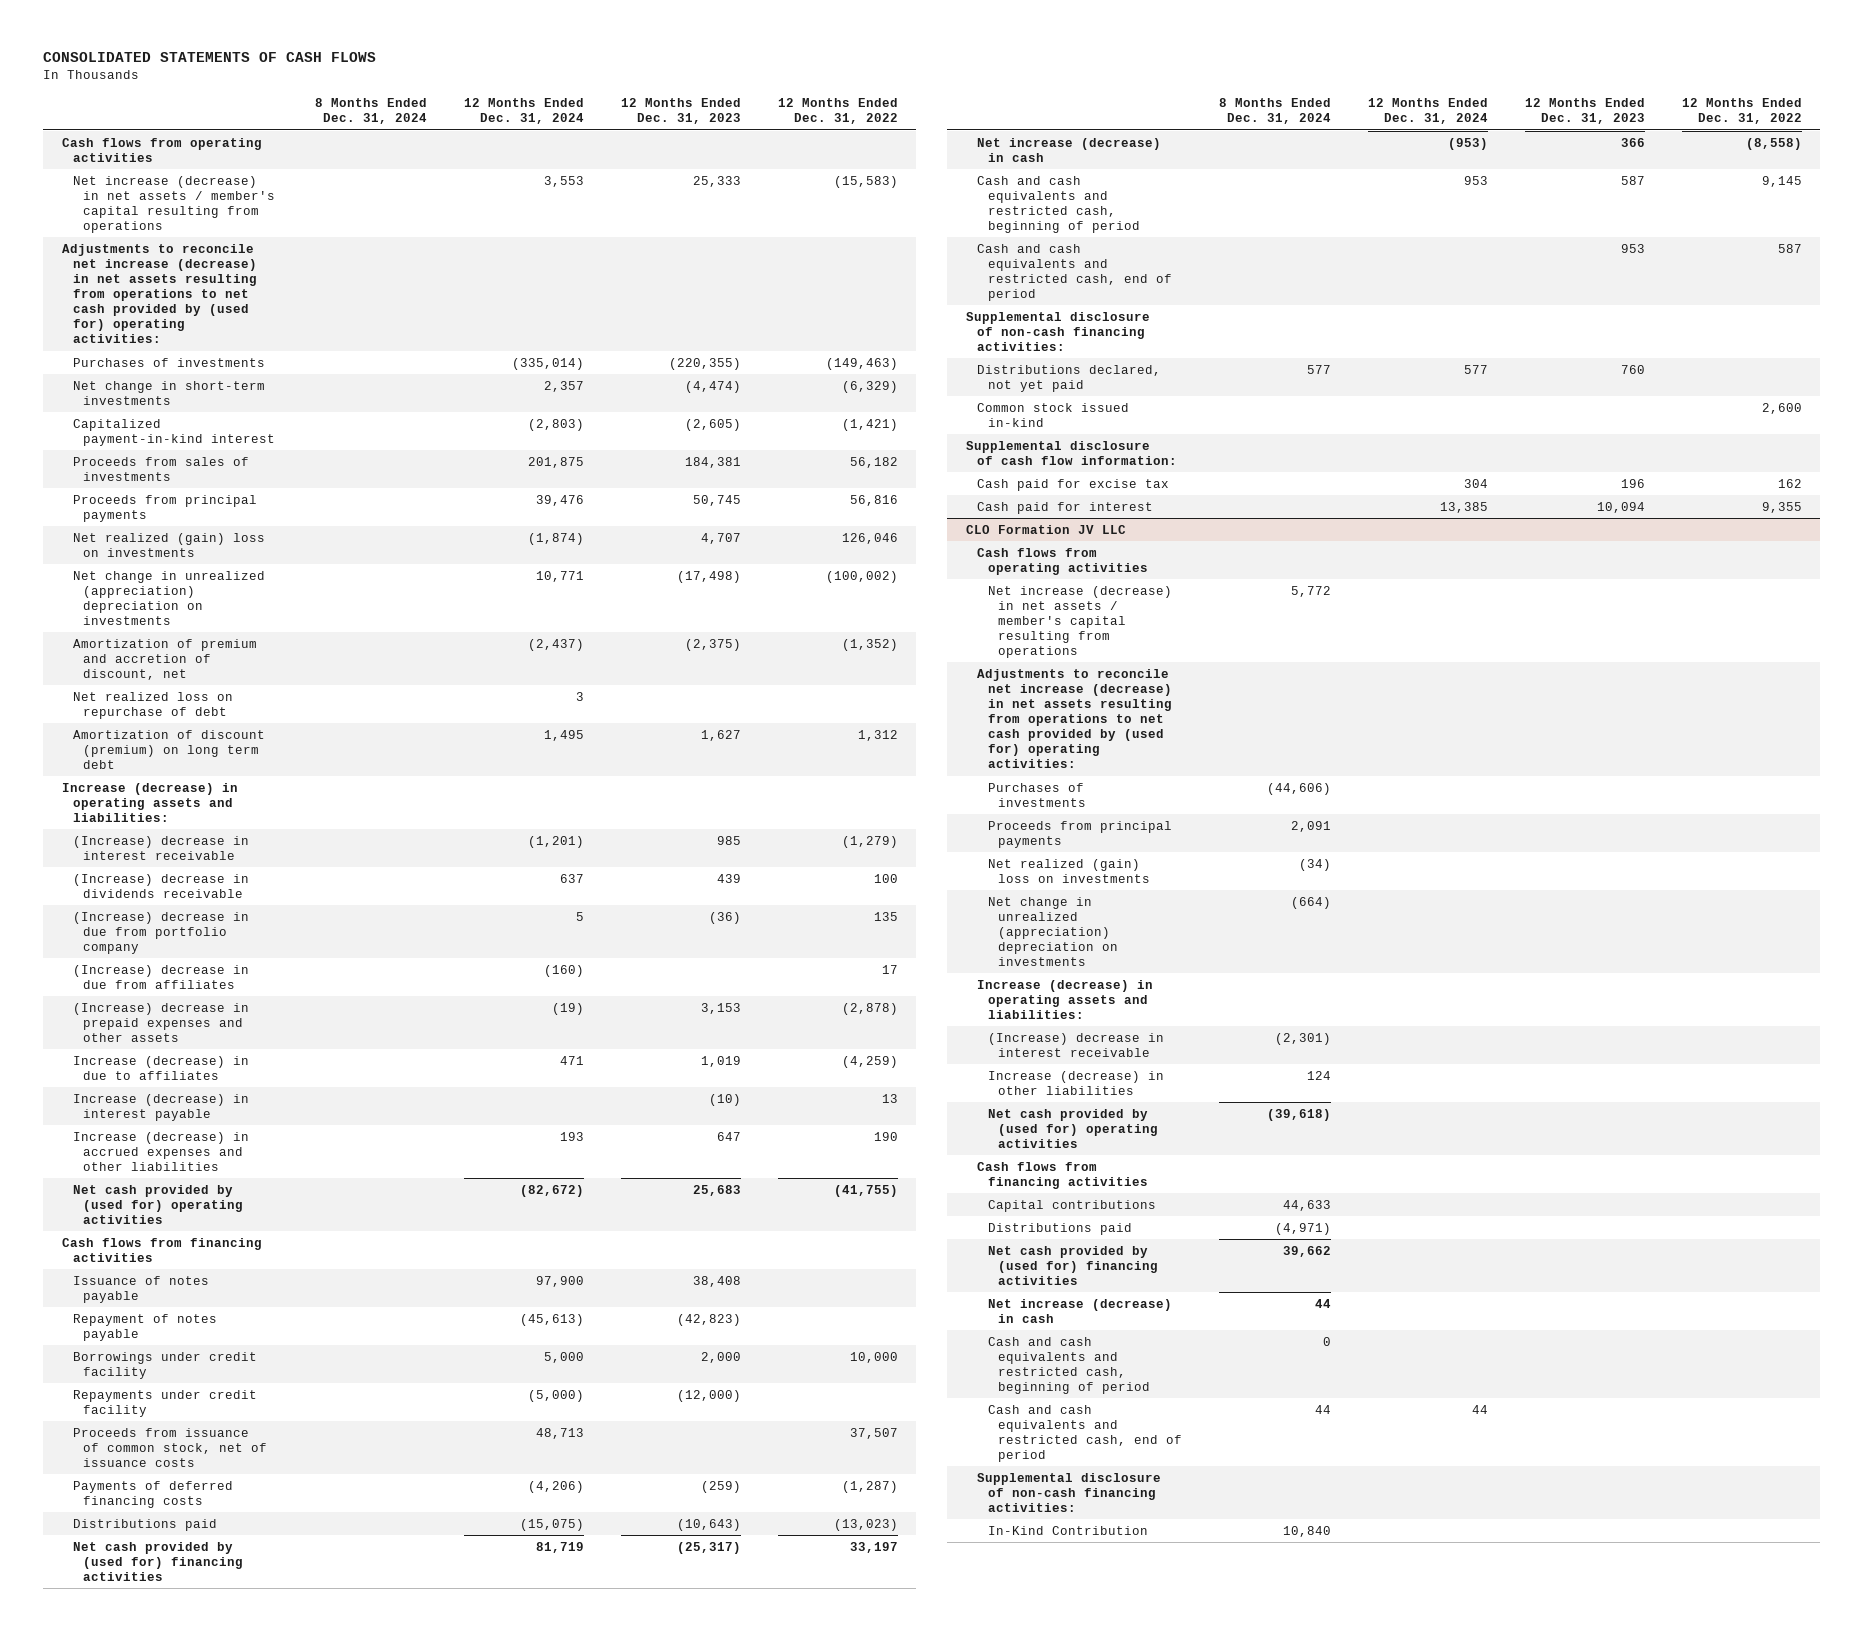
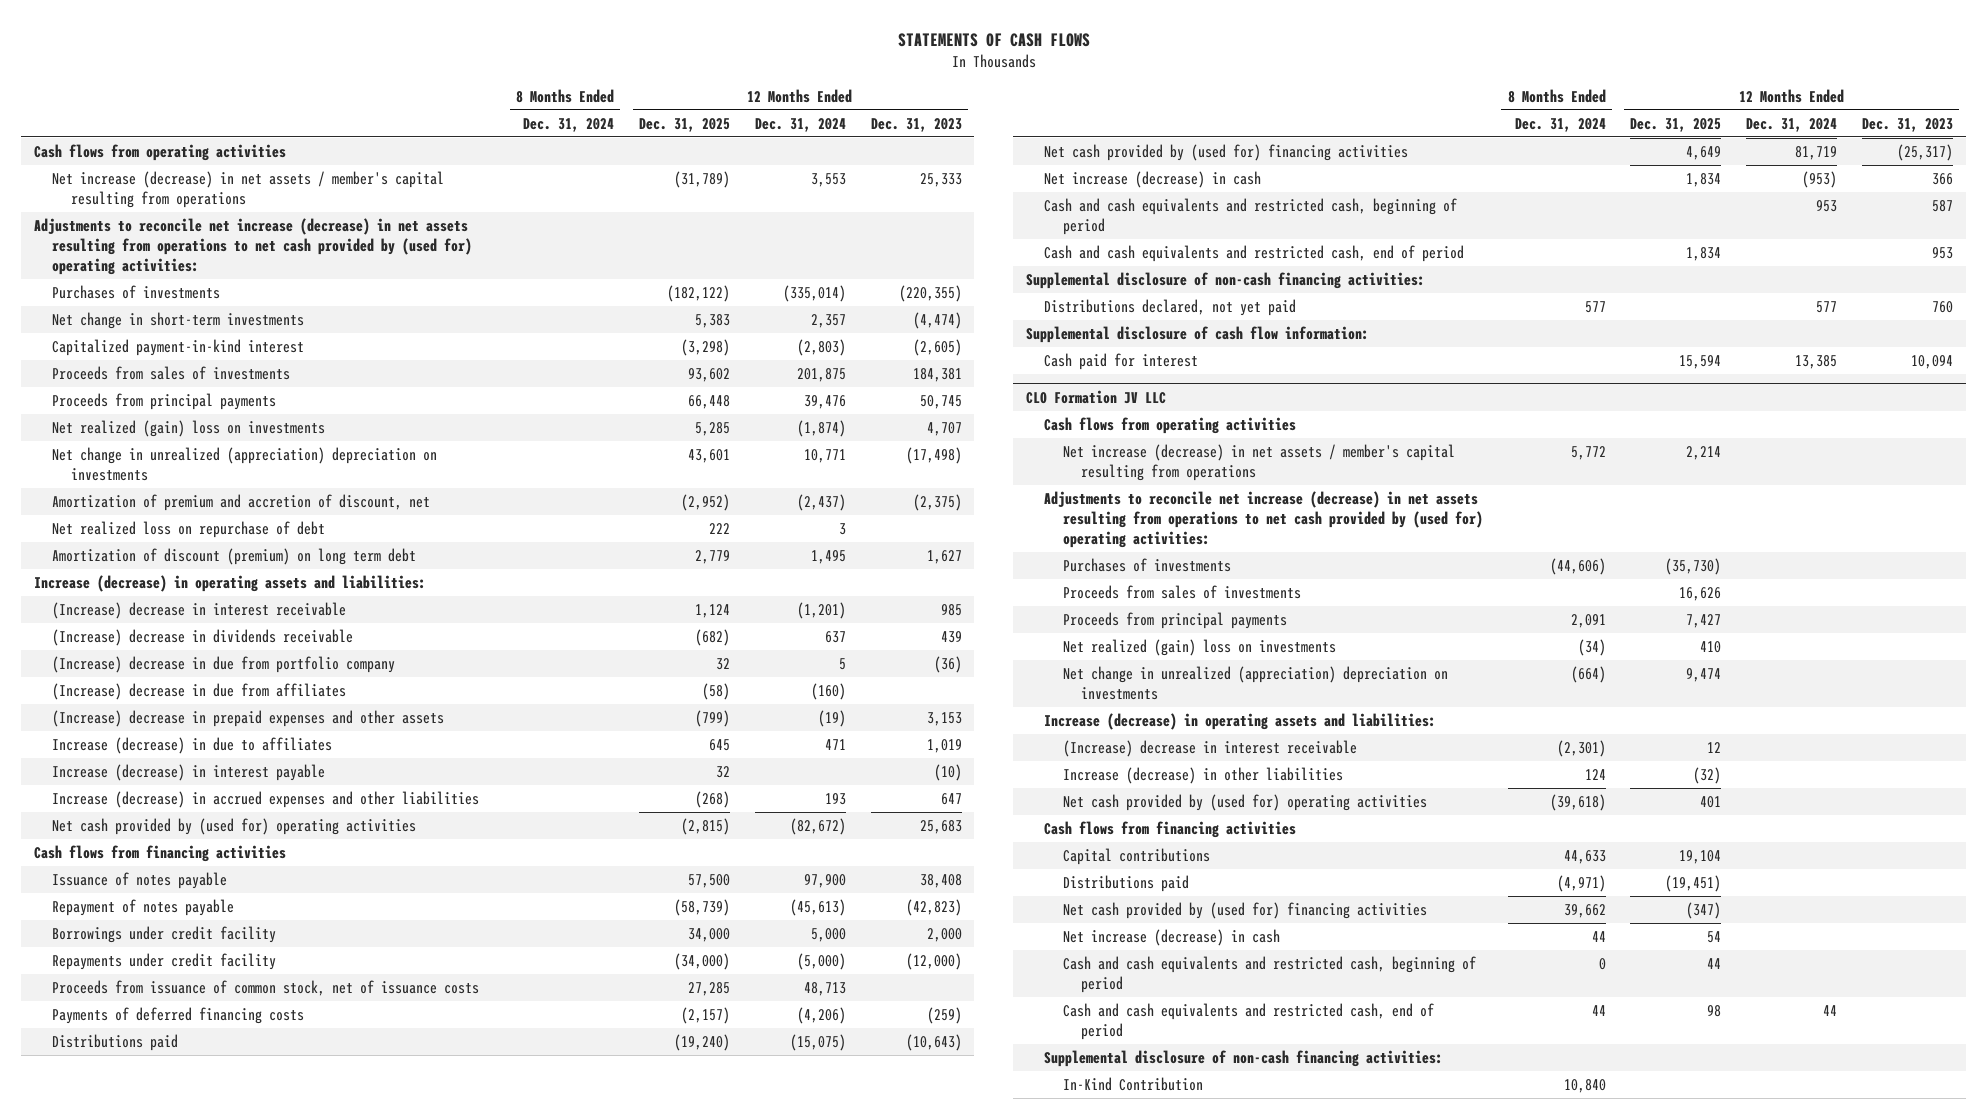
[43,52,377,63] CONSOLIDATED STATEMENTS OF CASH FLOWS -> [897,32,1090,47] STATEMENTS OF CASH FLOWS
[777,98,898,125] 12 Months Ended Dec. 31, 2022 -> none
none -> [638,117,730,132] Dec. 31, 2025
[976,402,1129,427] Common stock issued in-kind -> none
[976,478,1169,491] Cash paid for excise tax -> none
none -> [1062,585,1301,600] Proceeds from sales of investments

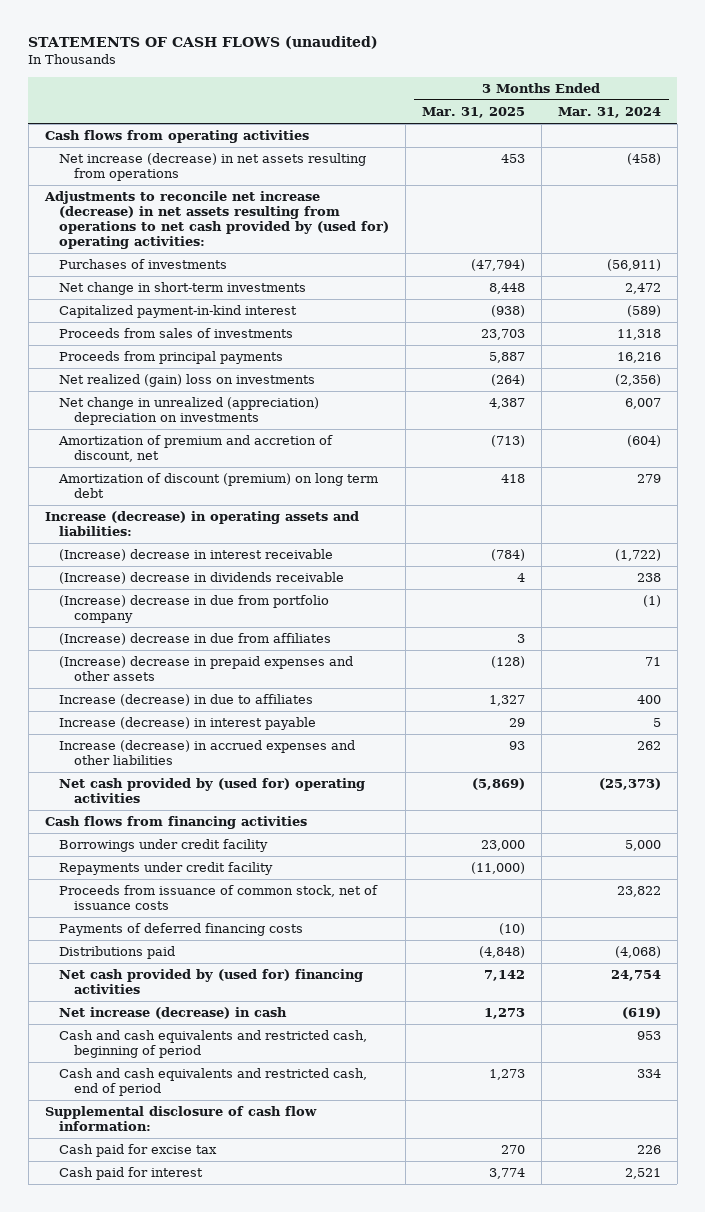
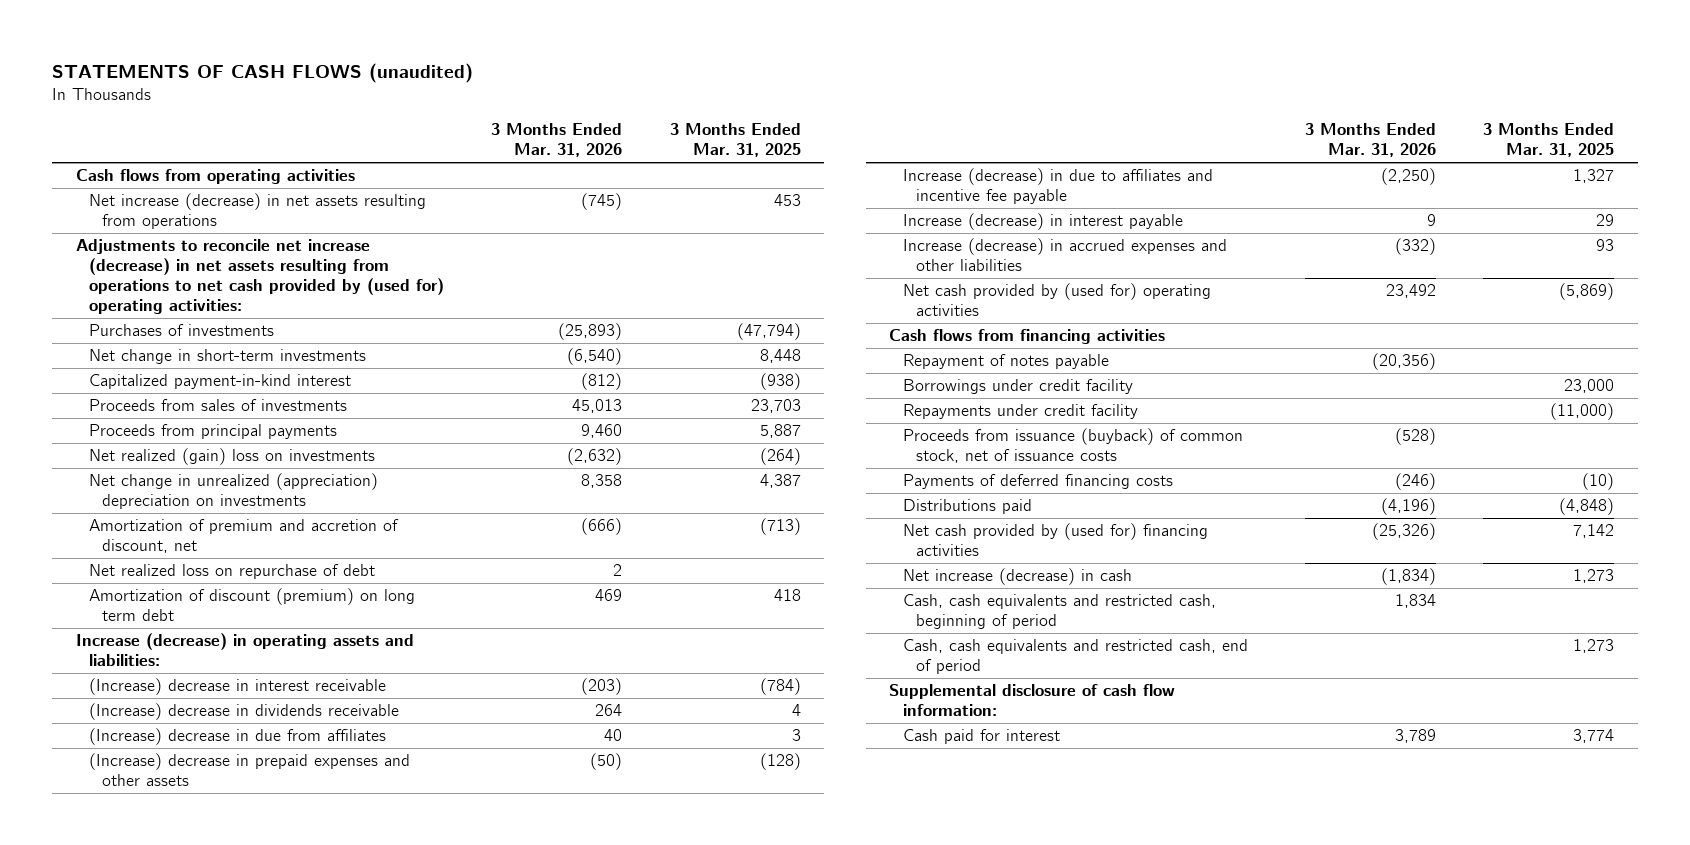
[557,107,661,119] Mar. 31, 2024 -> none
none -> [491,123,623,158] 3 Months Ended Mar. 31, 2026
none -> [89,564,376,580] Net realized loss on repurchase of debt
[59,595,330,624] (Increase) decrease in due from portfolio company -> none
[59,694,314,707] Increase (decrease) in due to affiliates -> [902,168,1213,205] Increase (decrease) in due to affiliates and incentive fee payable
none -> [902,354,1109,370] Repayment of notes payable
[59,885,379,911] Proceeds from issuance of common stock, net of issuance costs -> [902,428,1243,464] Proceeds from issuance (buyback) of common stock, net of issuance costs
[59,1030,368,1059] Cash and cash equivalents and restricted cash, beginning of period -> [902,594,1216,630] Cash, cash equivalents and restricted cash, beginning of period
[59,1068,368,1097] Cash and cash equivalents and restricted cash, end of period -> [902,639,1248,675] Cash, cash equivalents and restricted cash, end of period
[59,1144,218,1158] Cash paid for excise tax -> none

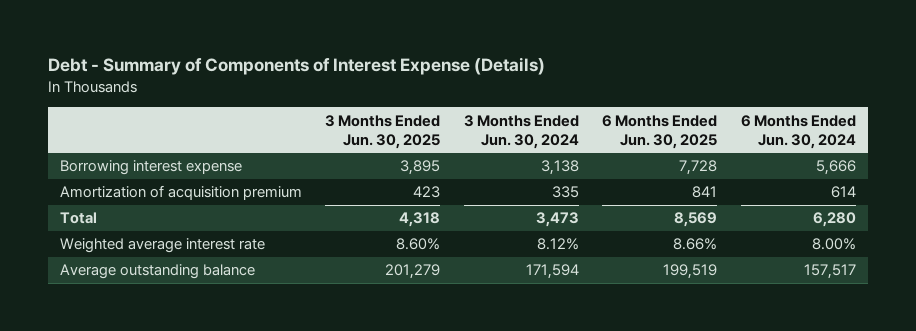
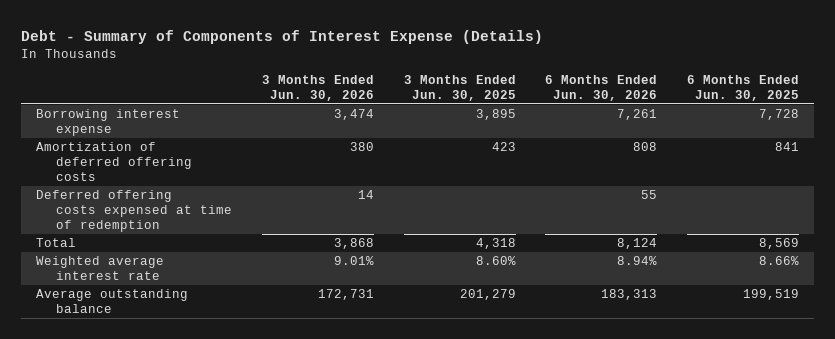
[463,114,579,149] 3 Months Ended Jun. 30, 2024 -> none
[741,114,857,149] 6 Months Ended Jun. 30, 2024 -> none
none -> [261,74,374,101] 3 Months Ended Jun. 30, 2026
none -> [545,74,658,101] 6 Months Ended Jun. 30, 2026
[59,185,302,201] Amortization of acquisition premium -> [36,142,192,182] Amortization of deferred offering costs
none -> [36,190,232,233] Deferred offering costs expensed at time of redemption

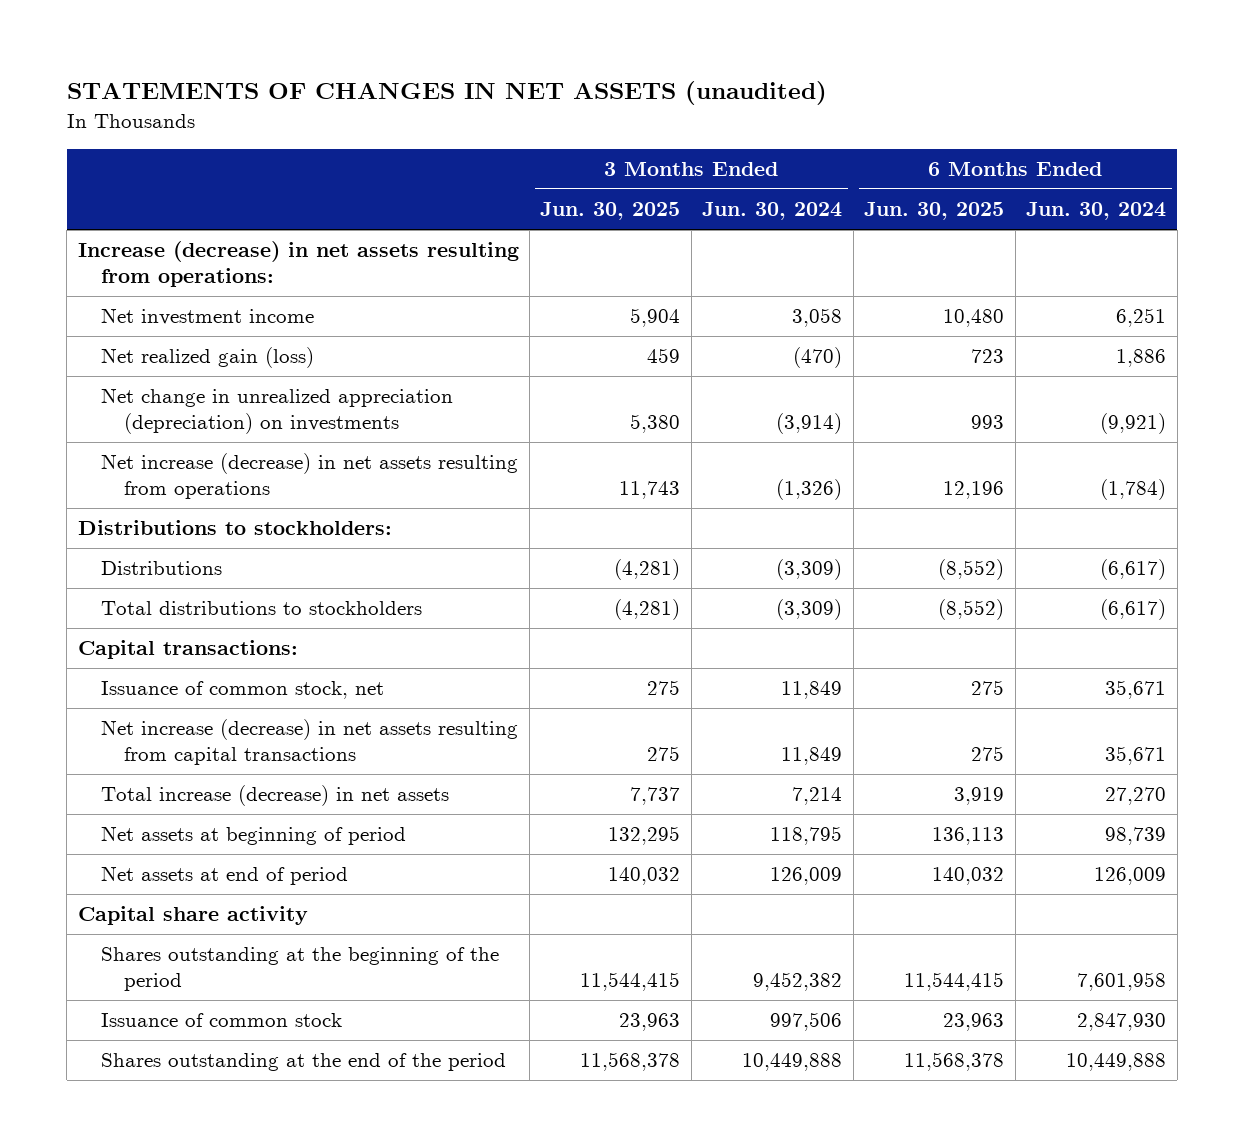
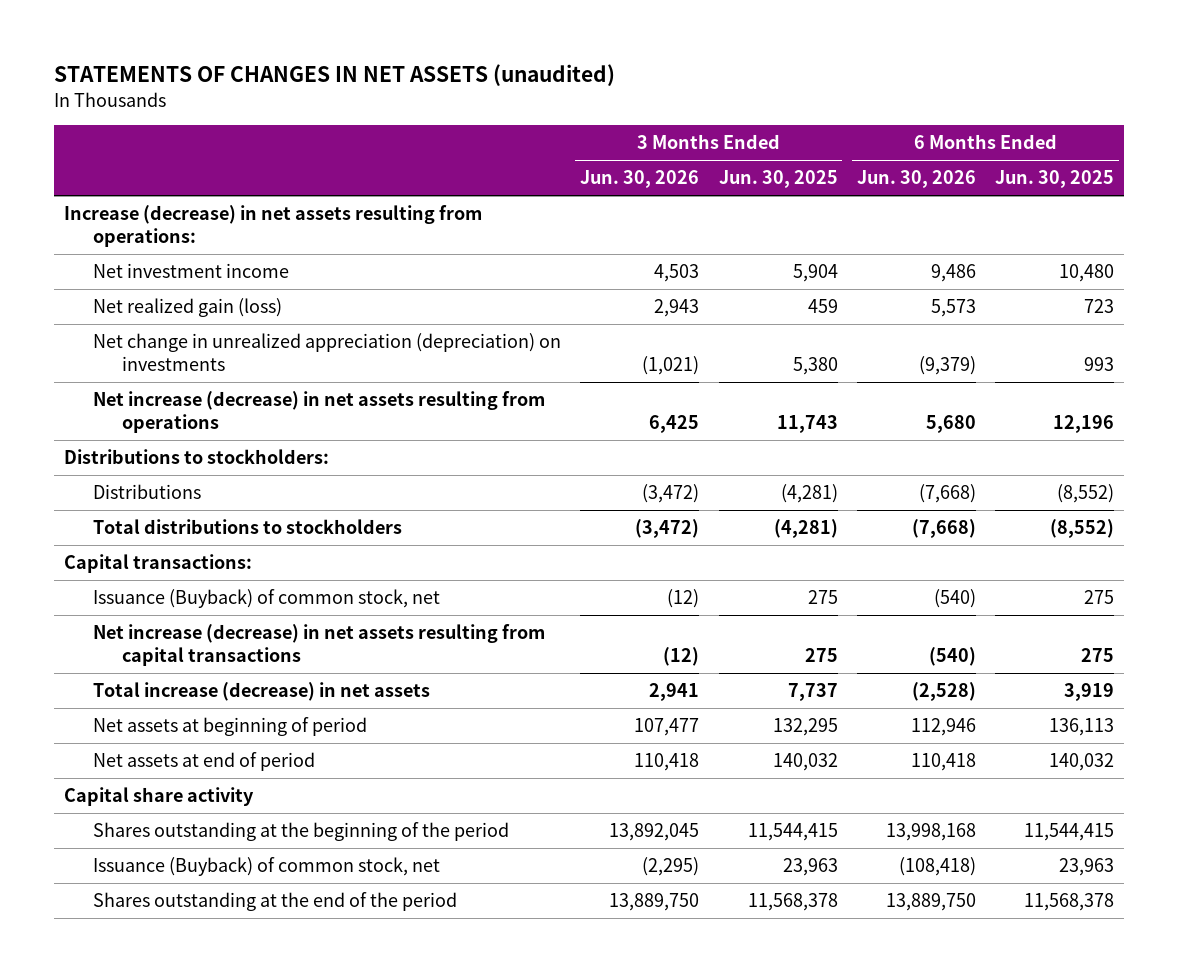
[702,202,843,221] Jun. 30, 2024 -> none
[1026,202,1167,221] Jun. 30, 2024 -> none
none -> [580,170,700,189] Jun. 30, 2026
none -> [856,170,976,189] Jun. 30, 2026
[100,681,384,700] Issuance of common stock, net -> [92,589,440,609] Issuance (Buyback) of common stock, net
[100,1013,342,1028] Issuance of common stock -> [92,857,440,877] Issuance (Buyback) of common stock, net

